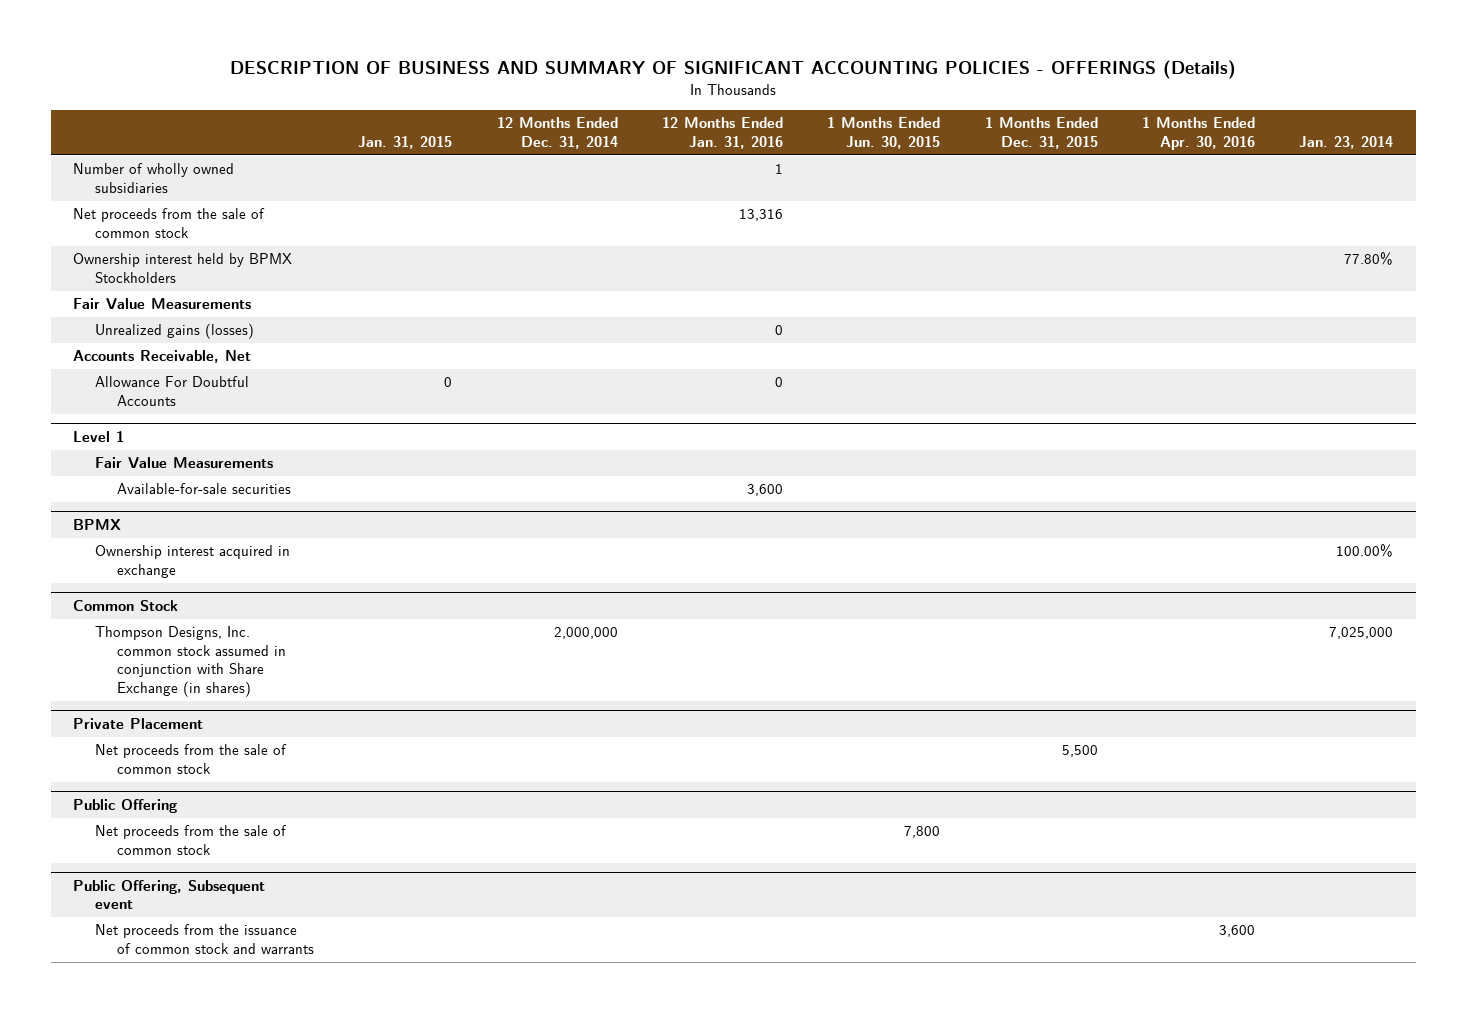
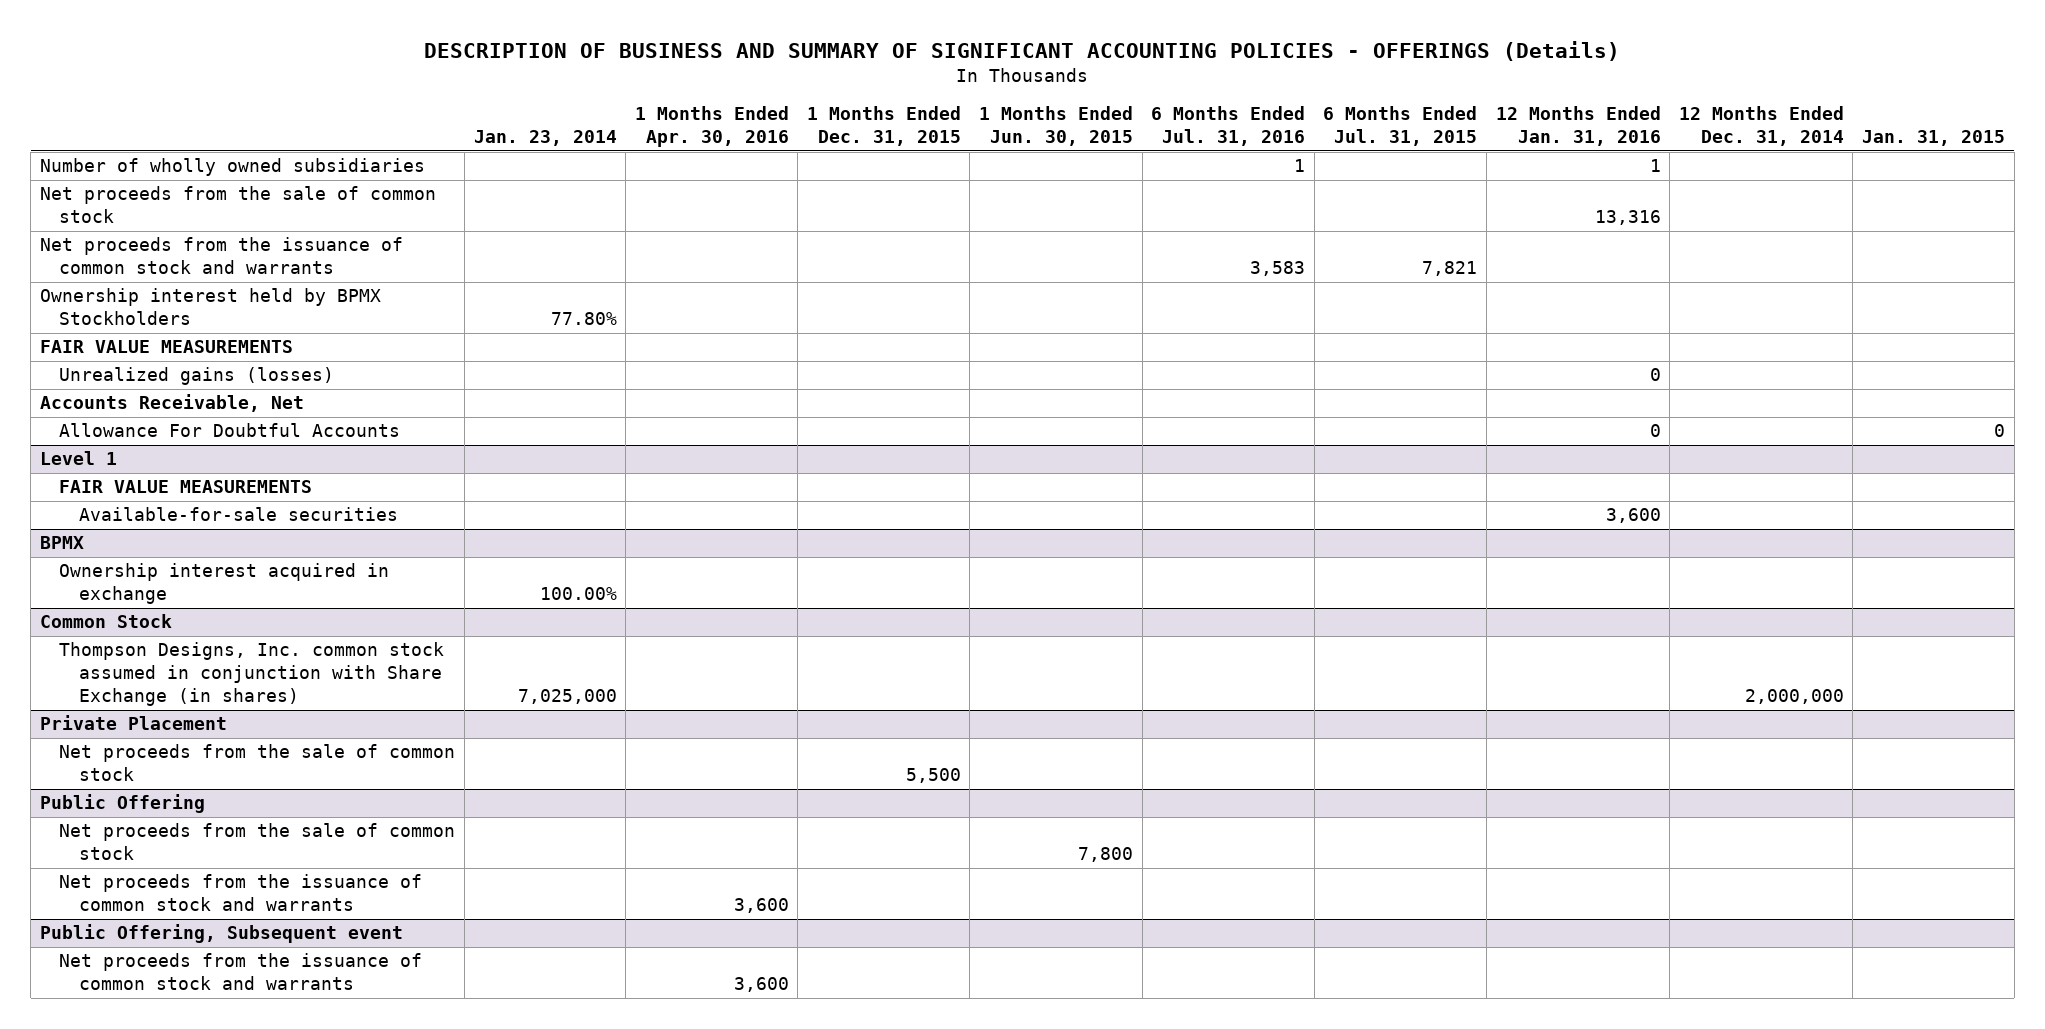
none -> [1151,106,1306,146] 6 Months Ended Jul. 31, 2016
none -> [1323,106,1478,146] 6 Months Ended Jul. 31, 2015
none -> [39,237,403,275] Net proceeds from the issuance of common stock and warrants
[73,298,252,311] Fair Value Measurements -> [39,340,293,354] FAIR VALUE MEASUREMENTS
[95,457,274,470] Fair Value Measurements -> [59,480,313,494] FAIR VALUE MEASUREMENTS
none -> [59,874,423,912] Net proceeds from the issuance of common stock and warrants

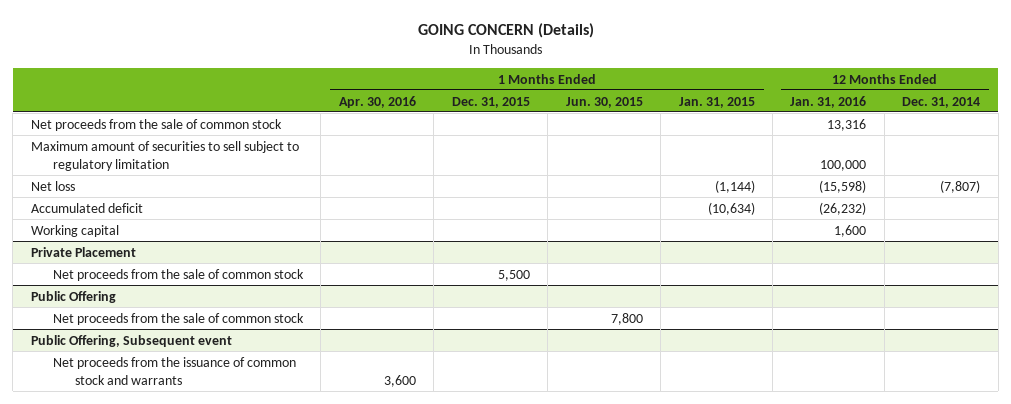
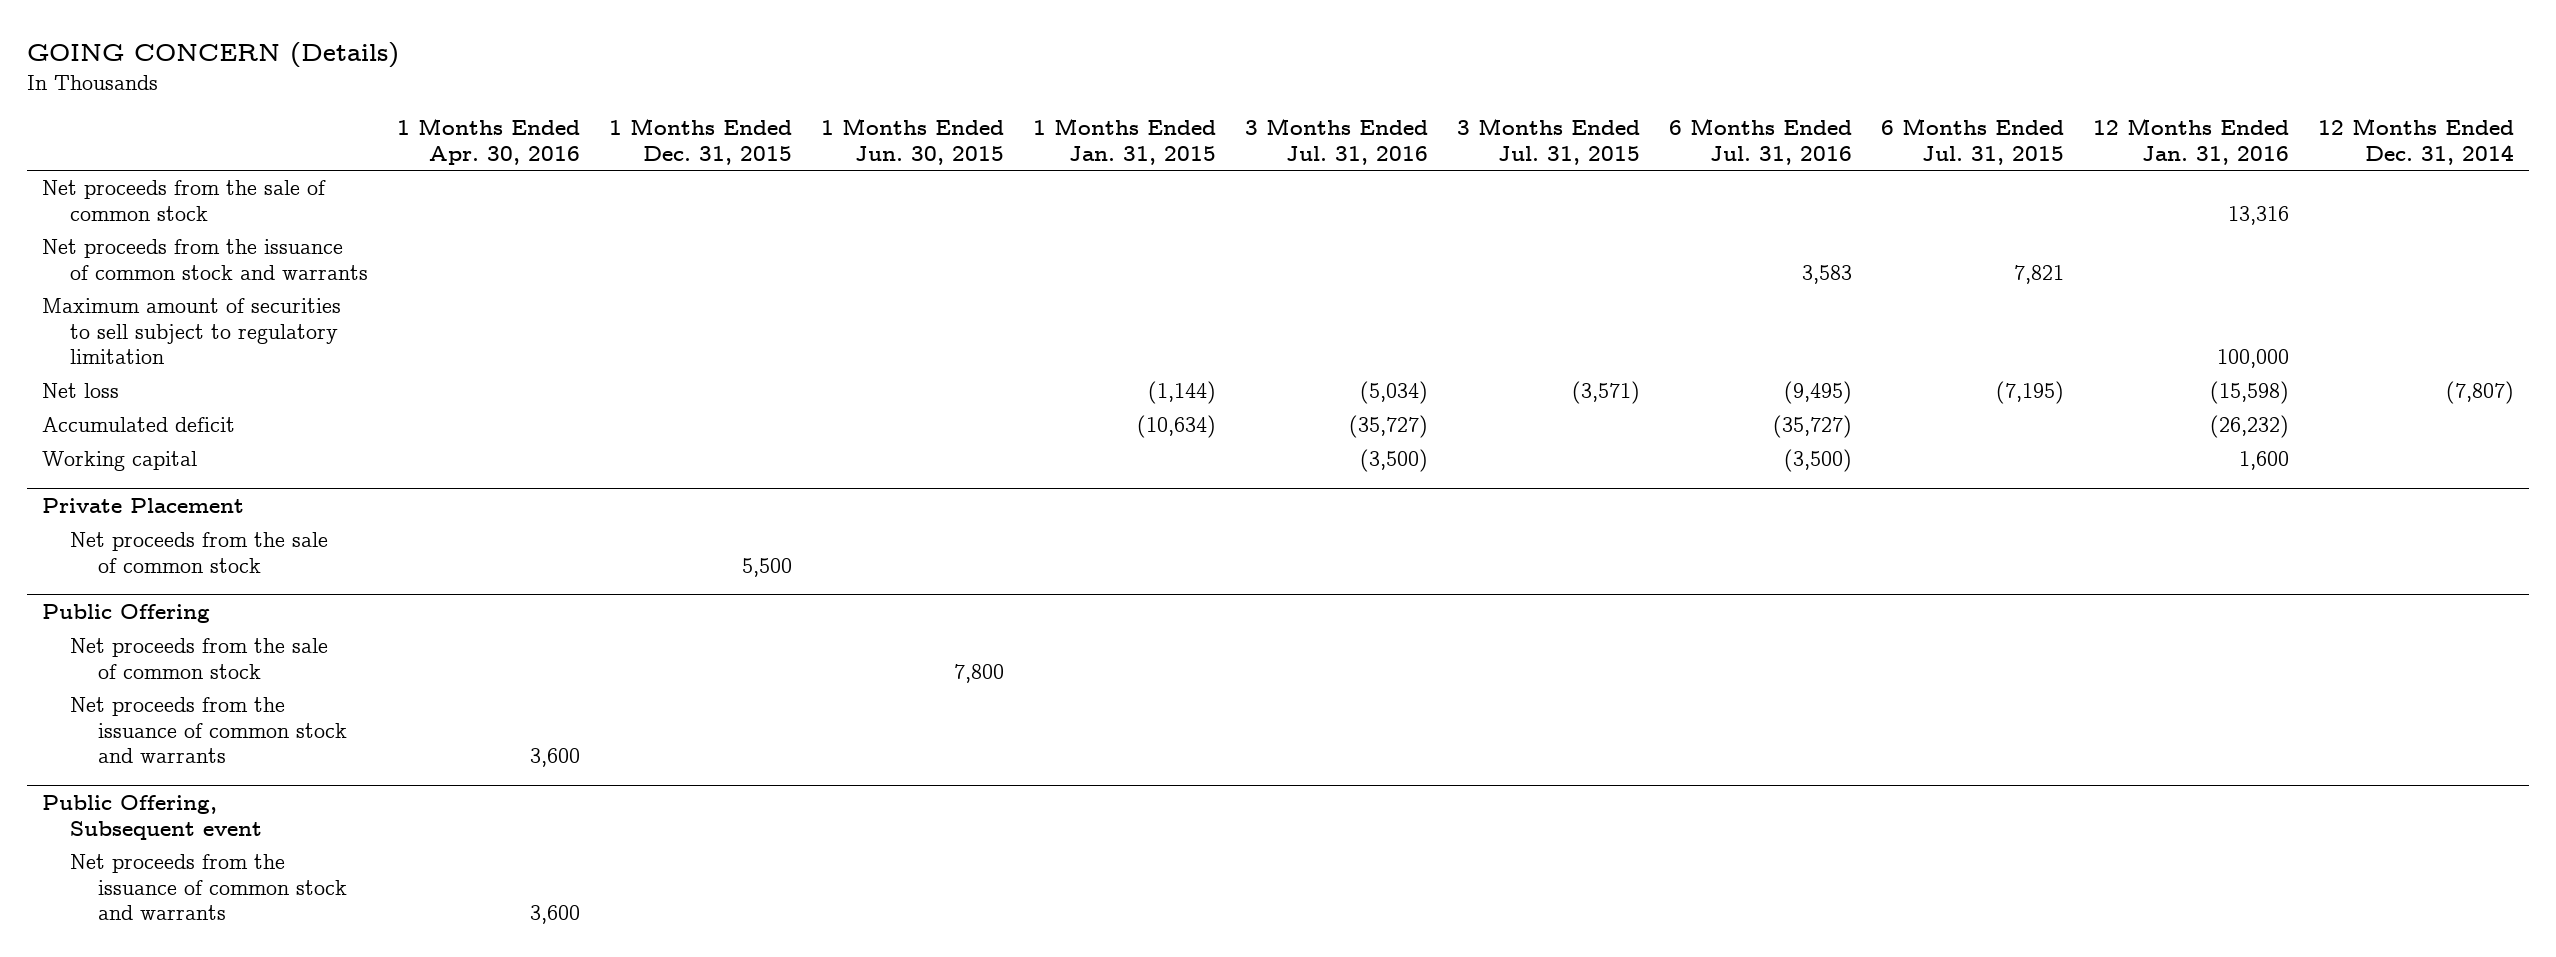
none -> [1245,118,1429,165] 3 Months Ended Jul. 31, 2016
none -> [1457,118,1641,165] 3 Months Ended Jul. 31, 2015
none -> [1669,118,1853,165] 6 Months Ended Jul. 31, 2016
none -> [1881,118,2065,165] 6 Months Ended Jul. 31, 2015
none -> [41,239,368,280] Net proceeds from the issuance of common stock and warrants
none -> [69,697,347,764] Net proceeds from the issuance of common stock and warrants

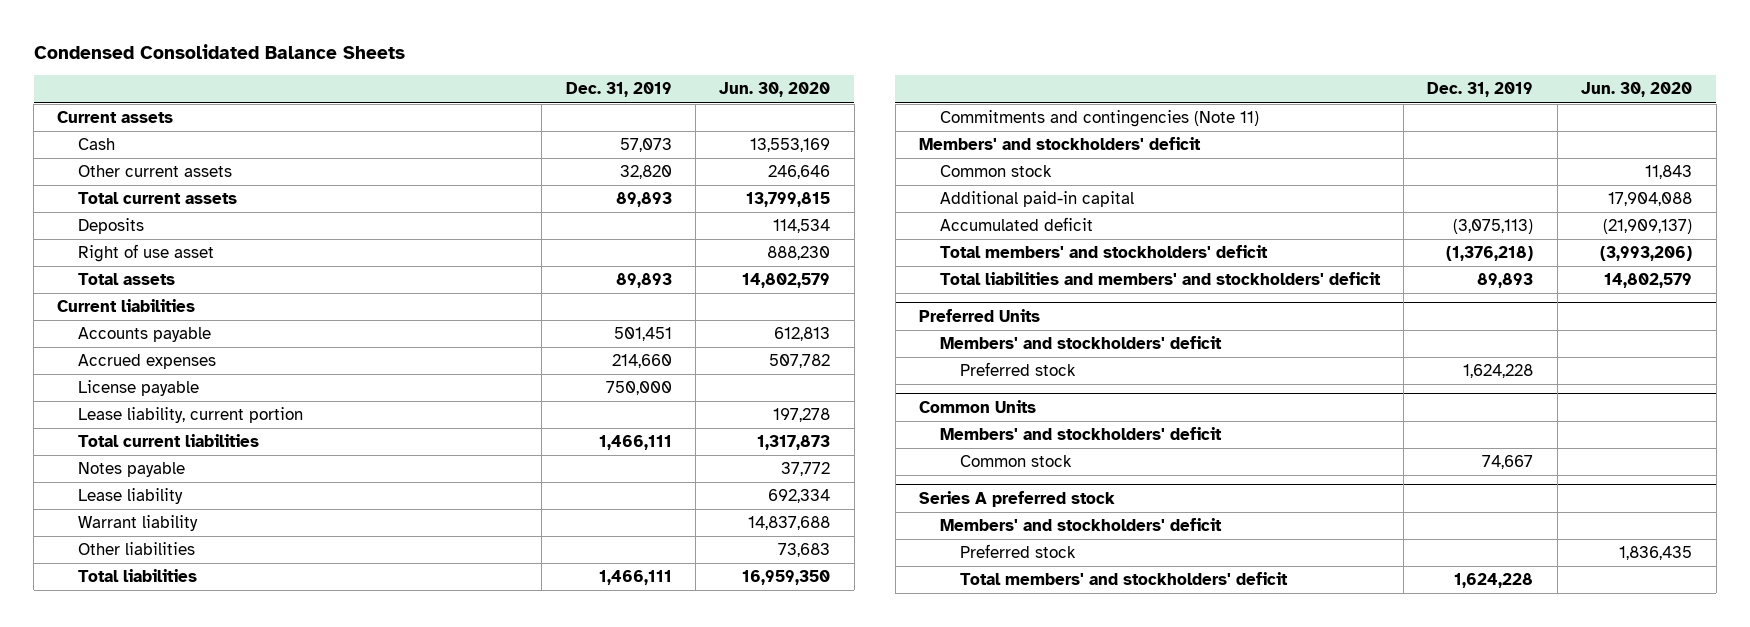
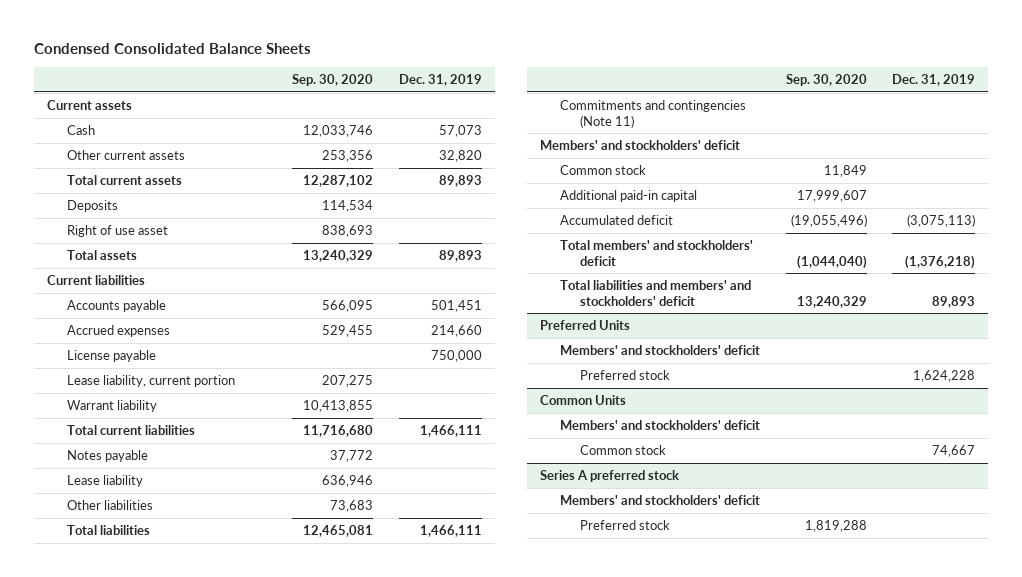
[719,82,831,98] Jun. 30, 2020 -> none
none -> [292,74,374,87] Sep. 30, 2020
[77,515,198,532] Warrant liability -> [66,399,157,412] Warrant liability
[959,572,1288,586] Total members' and stockholders' deficit -> none

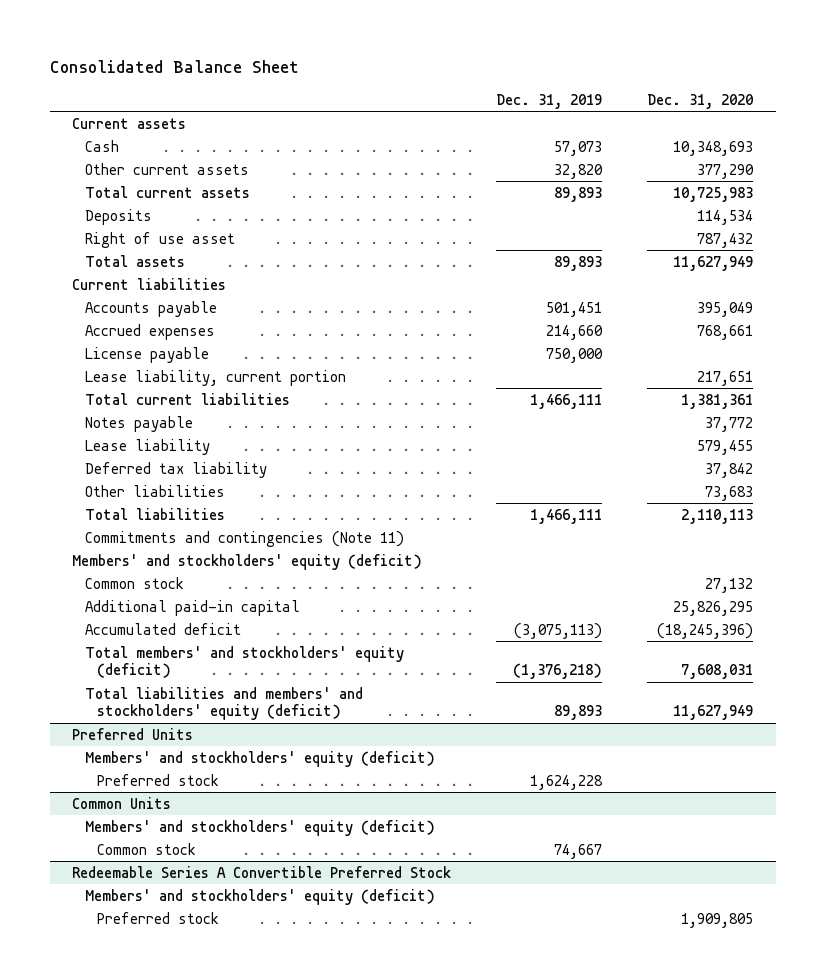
[34,43,312,55] Condensed Consolidated Balance Sheets -> [49,60,299,74] Consolidated Balance Sheet
[292,74,374,87] Sep. 30, 2020 -> none
none -> [647,94,754,110] Dec. 31, 2020
[66,399,157,412] Warrant liability -> none
none -> [84,461,267,478] Deferred tax liability
[540,139,741,150] Members' and stockholders' deficit -> [72,553,423,570] Members' and stockholders' equity (deficit)
[560,239,754,266] Total members' and stockholders' deficit -> [84,645,404,679] Total members' and stockholders' equity (deficit)
[560,279,752,306] Total liabilities and members' and stockholders' deficit -> [84,686,363,721] Total liabilities and members' and stockholders' equity (deficit)
[560,344,761,355] Members' and stockholders' deficit -> [84,750,435,767] Members' and stockholders' equity (deficit)
[560,419,761,430] Members' and stockholders' deficit -> [84,819,435,836] Members' and stockholders' equity (deficit)
[540,469,680,482] Series A preferred stock -> none
[560,494,761,505] Members' and stockholders' deficit -> none
[579,519,670,530] Preferred stock -> none
none -> [72,865,452,878] Redeemable Series A Convertible Preferred Stock
none -> [84,888,435,905] Members' and stockholders' equity (deficit)
none -> [97,911,220,924] Preferred stock

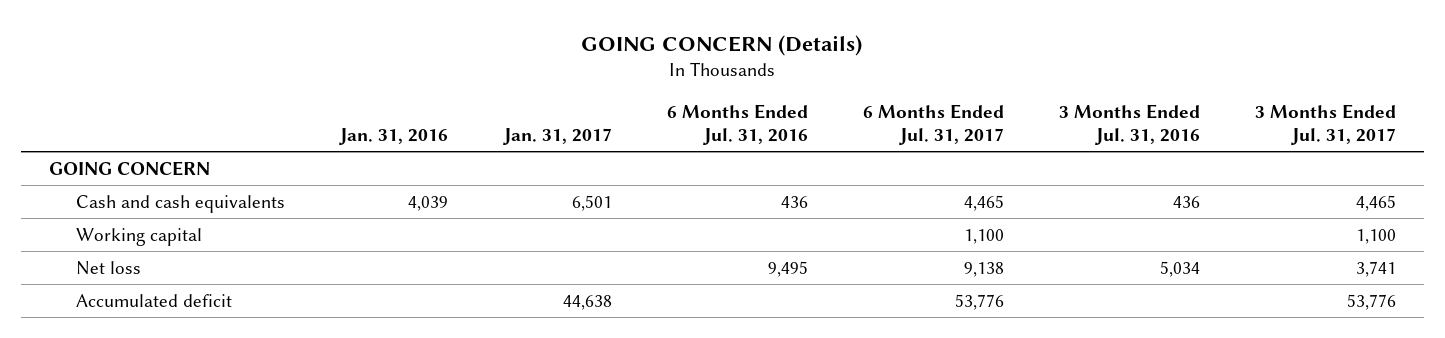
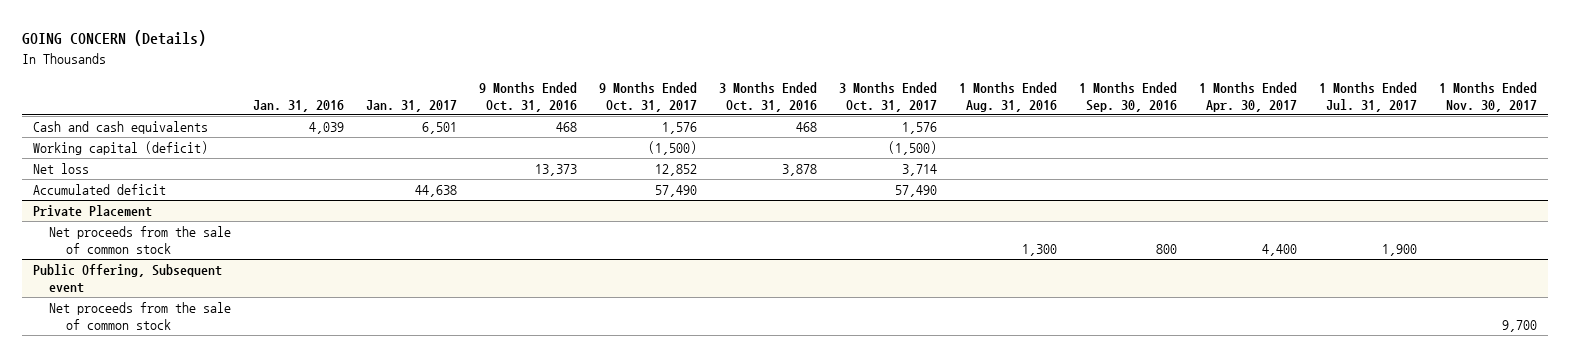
[666,103,808,145] 6 Months Ended Jul. 31, 2016 -> none
[862,103,1004,145] 6 Months Ended Jul. 31, 2017 -> none
[1058,103,1200,145] 3 Months Ended Jul. 31, 2016 -> none
[1255,103,1397,145] 3 Months Ended Jul. 31, 2017 -> none
none -> [479,81,578,112] 9 Months Ended Oct. 31, 2016
none -> [598,81,697,112] 9 Months Ended Oct. 31, 2017
none -> [718,81,817,112] 3 Months Ended Oct. 31, 2016
none -> [838,81,937,112] 3 Months Ended Oct. 31, 2017
none -> [958,81,1057,112] 1 Months Ended Aug. 31, 2016
none -> [1078,81,1177,112] 1 Months Ended Sep. 30, 2016
none -> [1198,81,1297,112] 1 Months Ended Apr. 30, 2017
none -> [1318,81,1417,112] 1 Months Ended Jul. 31, 2017
none -> [1438,81,1537,112] 1 Months Ended Nov. 30, 2017
[48,160,210,176] GOING CONCERN -> none
[76,227,203,246] Working capital -> [32,140,208,155] Working capital (deficit)
none -> [32,204,152,217] Private Placement
none -> [49,225,232,255] Net proceeds from the sale of common stock
none -> [32,263,222,294] Public Offering, Subsequent event
none -> [49,301,232,331] Net proceeds from the sale of common stock

